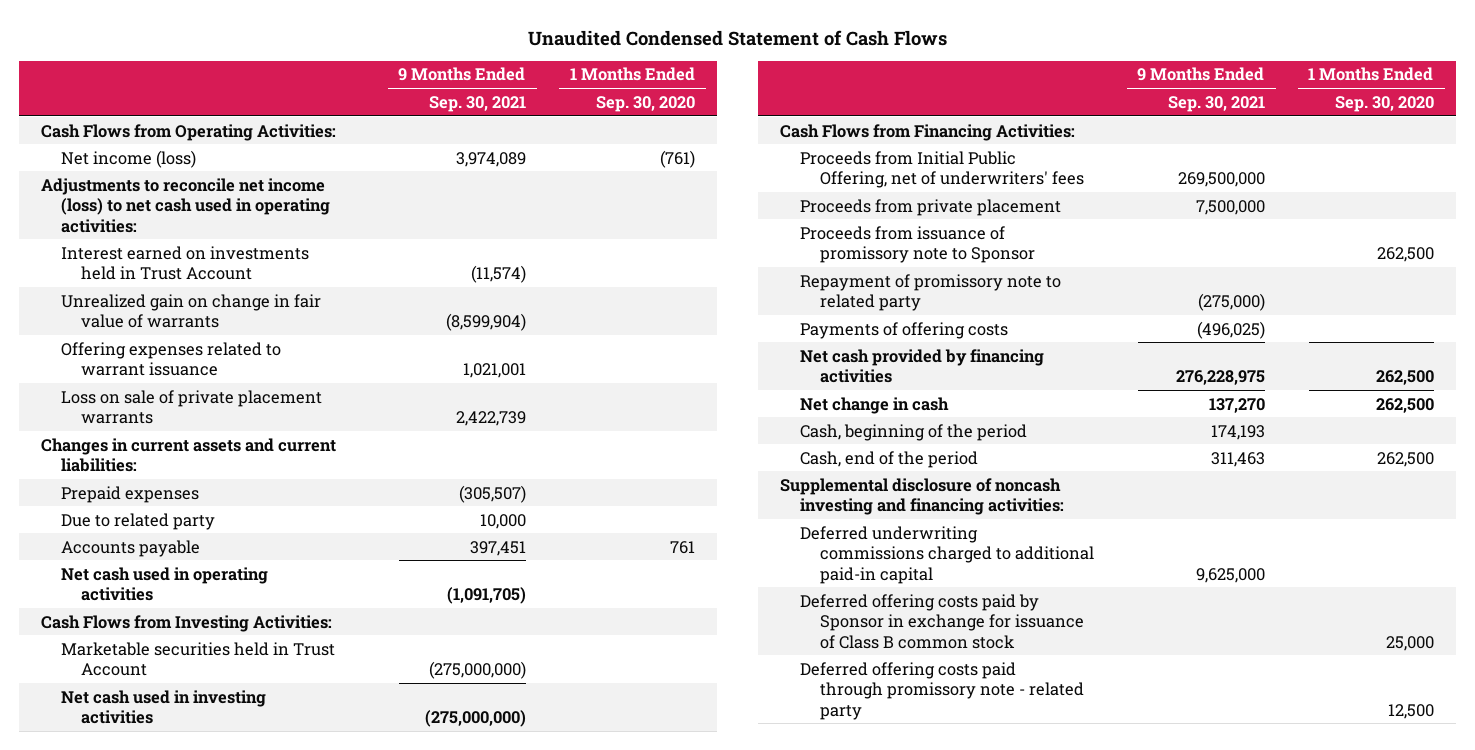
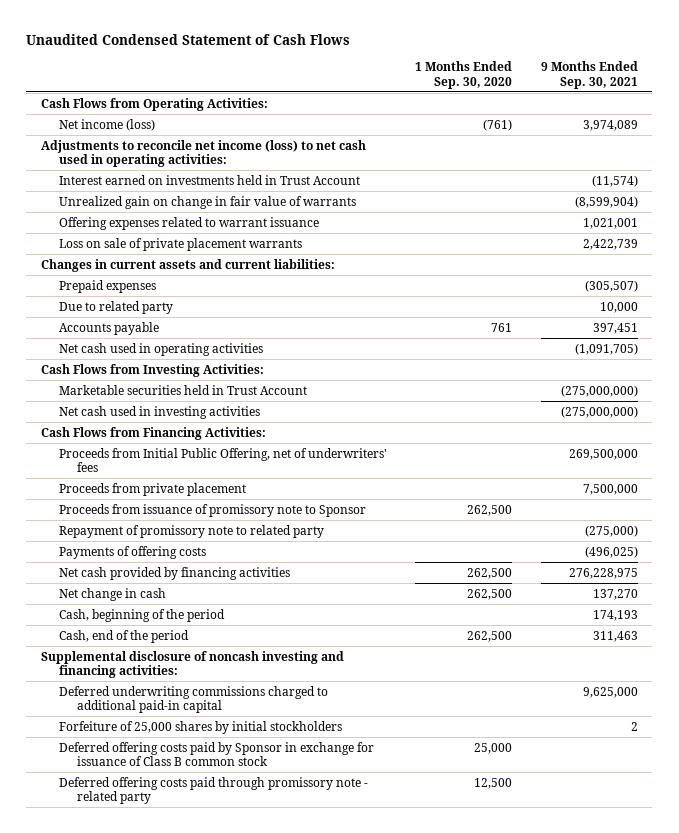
none -> [58,720,342,734] Forfeiture of 25,000 shares by initial stockholders

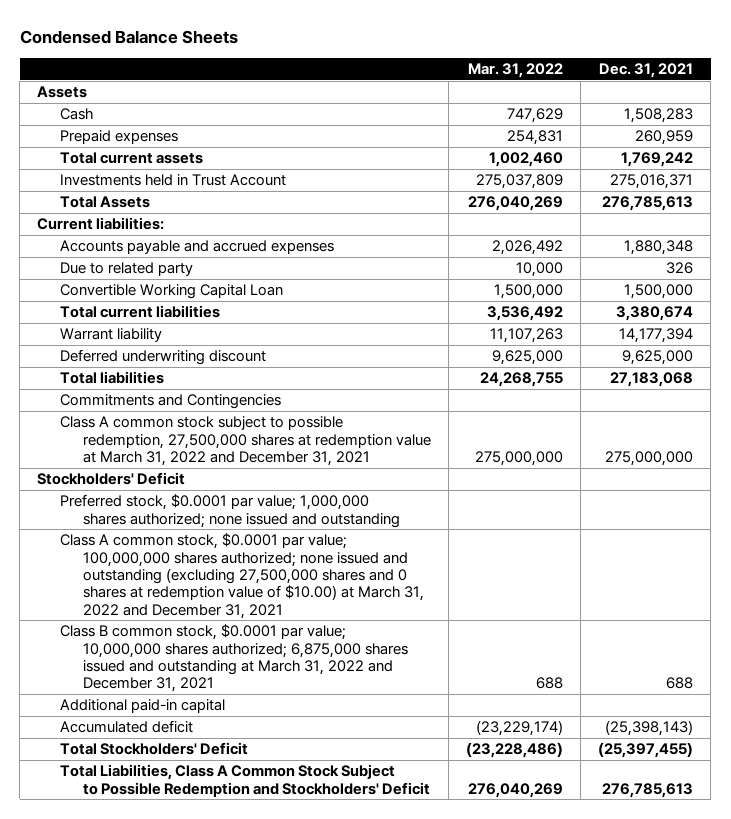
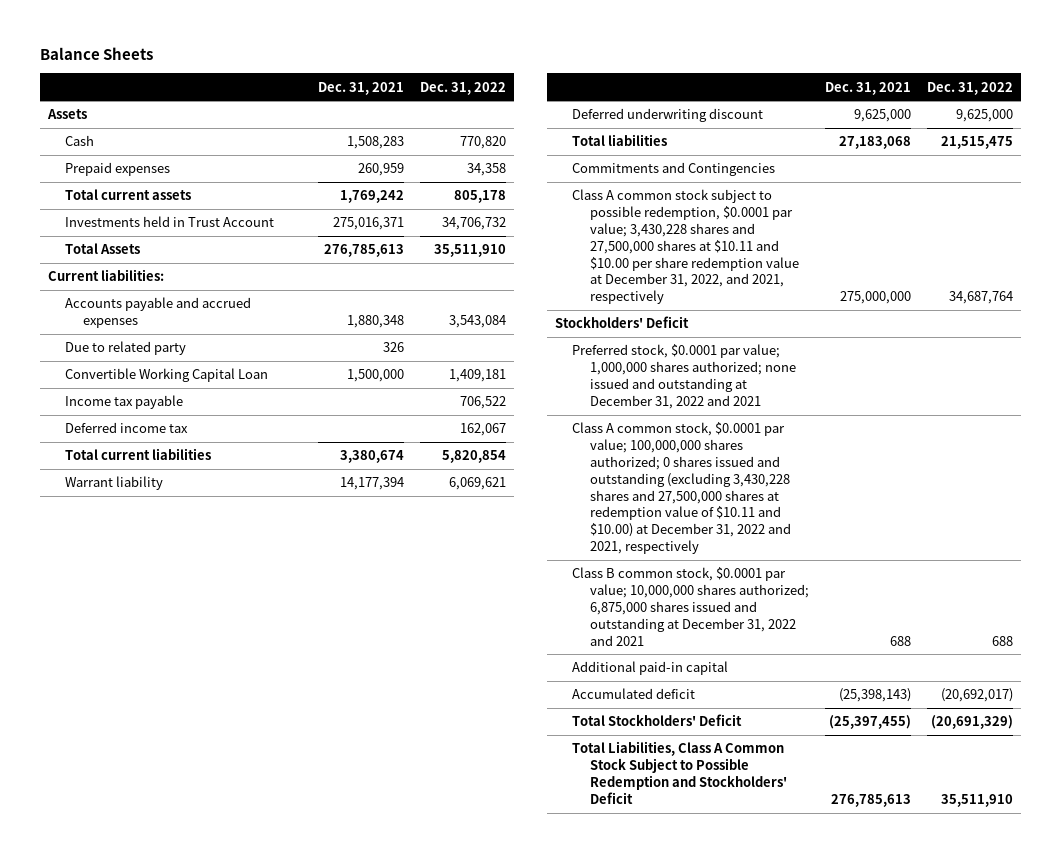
[19,29,238,44] Condensed Balance Sheets -> [39,47,153,61] Balance Sheets
[467,63,563,79] Mar. 31, 2022 -> none
none -> [419,81,506,95] Dec. 31, 2022
none -> [65,395,184,410] Income tax payable
none -> [65,422,189,434] Deferred income tax
[60,416,431,467] Class A common stock subject to possible redemption, 27,500,000 shares at redemption value at March 31, 2022 and December 31, 2021 -> [572,189,799,305] Class A common stock subject to possible redemption, $0.0001 par value; 3,430,228 shares and 27,500,000 shares at $10.11 and $10.00 per share redemption value at December 31, 2022, and 2021, respectively
[60,494,400,528] Preferred stock, $0.0001 par value; 1,000,000 shares authorized; none issued and outstanding -> [572,344,796,409] Preferred stock, $0.0001 par value; 1,000,000 shares authorized; none issued and outstanding at December 31, 2022 and 2021
[60,533,424,619] Class A common stock, $0.0001 par value; 100,000,000 shares authorized; none issued and outstanding (excluding 27,500,000 shares and 0 shares at redemption value of $10.00) at March 31, 2022 and December 31, 2021 -> [572,422,791,555] Class A common stock, $0.0001 par value; 100,000,000 shares authorized; 0 shares issued and outstanding (excluding 3,430,228 shares and 27,500,000 shares at redemption value of $10.11 and $10.00) at December 31, 2022 and 2021, respectively
[60,624,408,693] Class B common stock, $0.0001 par value; 10,000,000 shares authorized; 6,875,000 shares issued and outstanding at March 31, 2022 and December 31, 2021 -> [572,567,809,646] Class B common stock, $0.0001 par value; 10,000,000 shares authorized; 6,875,000 shares issued and outstanding at December 31, 2022 and 2021

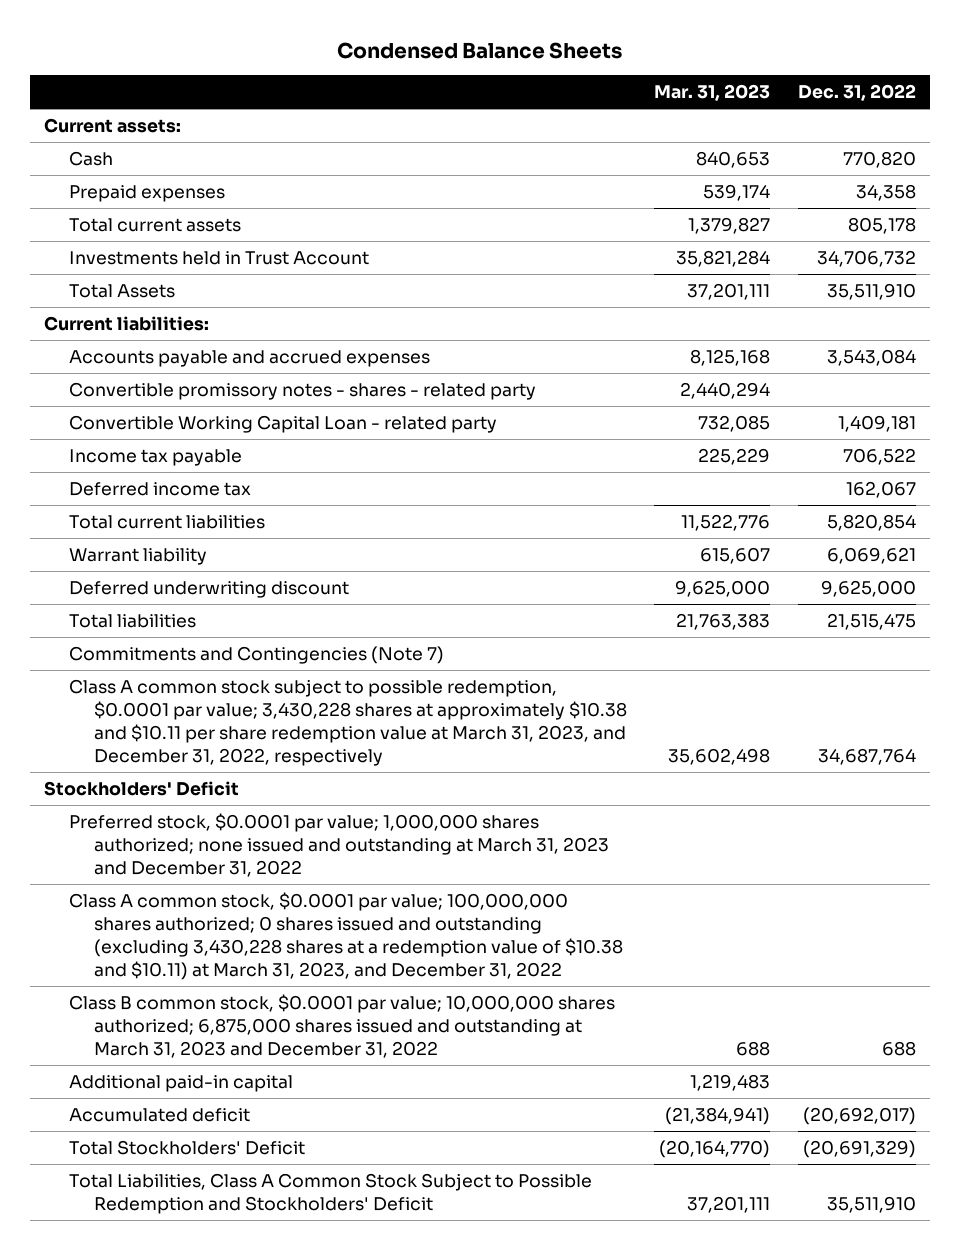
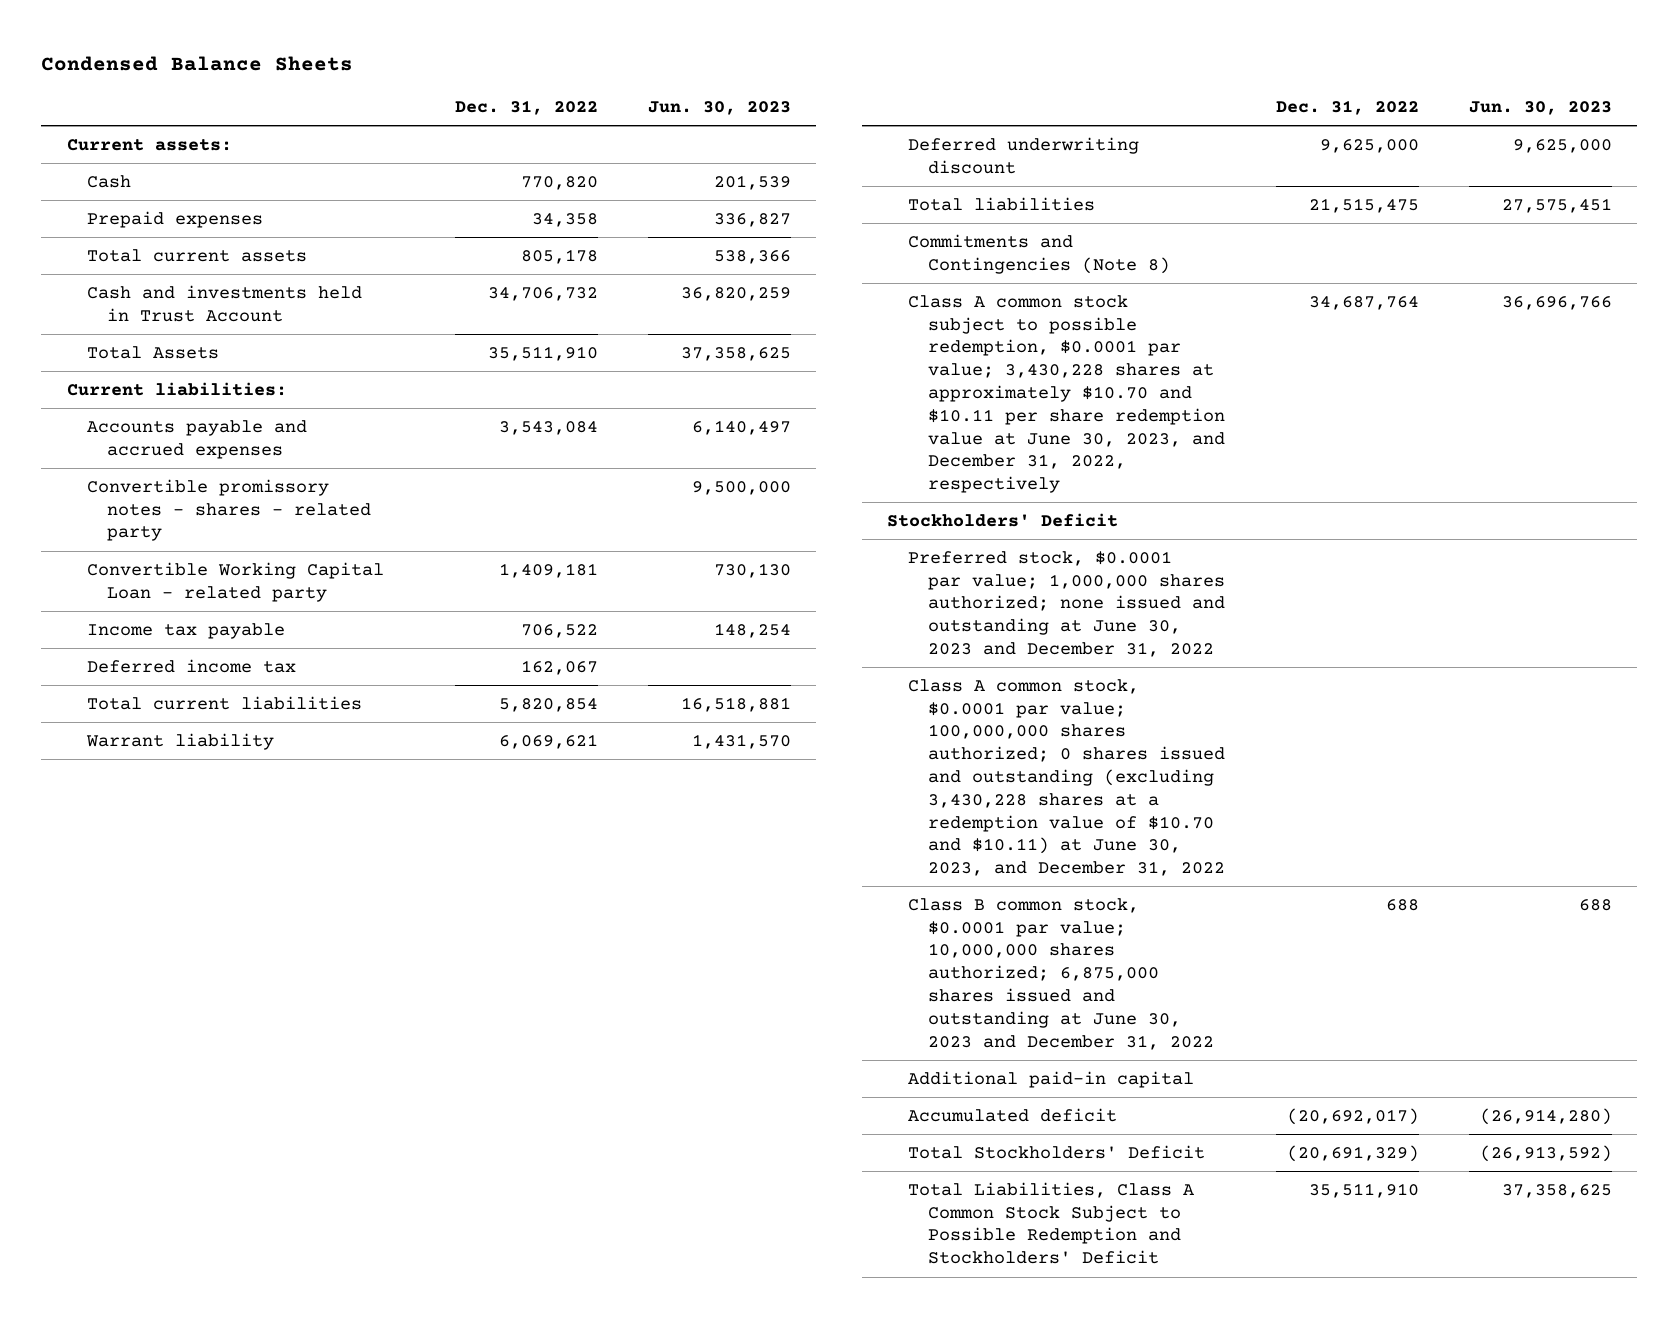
[654,84,771,102] Mar. 31, 2023 -> none
none -> [648,101,792,116] Jun. 30, 2023
[68,250,369,265] Investments held in Trust Account -> [87,284,363,322] Cash and investments held in Trust Account
[68,645,444,664] Commitments and Contingencies (Note 7) -> [907,233,1171,274] Commitments and Contingencies (Note 8)
[68,678,627,767] Class A common stock subject to possible redemption, $0.0001 par value; 3,430,228 shares at approximately $10.38 and $10.11 per share redemption value at March 31, 2023, and December 31, 2022, respectively -> [907,294,1226,494] Class A common stock subject to possible redemption, $0.0001 par value; 3,430,228 shares at approximately $10.70 and $10.11 per share redemption value at June 30, 2023, and December 31, 2022, respectively
[68,812,609,878] Preferred stock, $0.0001 par value; 1,000,000 shares authorized; none issued and outstanding at March 31, 2023 and December 31, 2022 -> [907,550,1226,658] Preferred stock, $0.0001 par value; 1,000,000 shares authorized; none issued and outstanding at June 30, 2023 and December 31, 2022
[68,891,623,981] Class A common stock, $0.0001 par value; 100,000,000 shares authorized; 0 shares issued and outstanding (excluding 3,430,228 shares at a redemption value of $10.38 and $10.11) at March 31, 2023, and December 31, 2022 -> [907,678,1226,877] Class A common stock, $0.0001 par value; 100,000,000 shares authorized; 0 shares issued and outstanding (excluding 3,430,228 shares at a redemption value of $10.70 and $10.11) at June 30, 2023, and December 31, 2022
[68,993,615,1059] Class B common stock, $0.0001 par value; 10,000,000 shares authorized; 6,875,000 shares issued and outstanding at March 31, 2023 and December 31, 2022 -> [907,897,1215,1050] Class B common stock, $0.0001 par value; 10,000,000 shares authorized; 6,875,000 shares issued and outstanding at June 30, 2023 and December 31, 2022

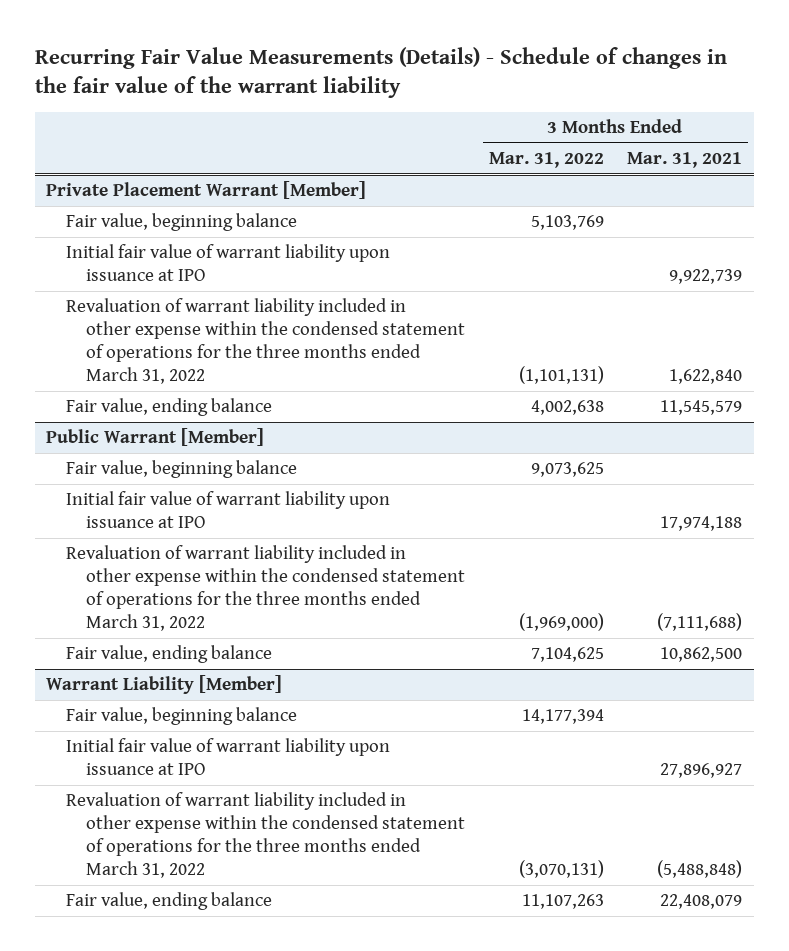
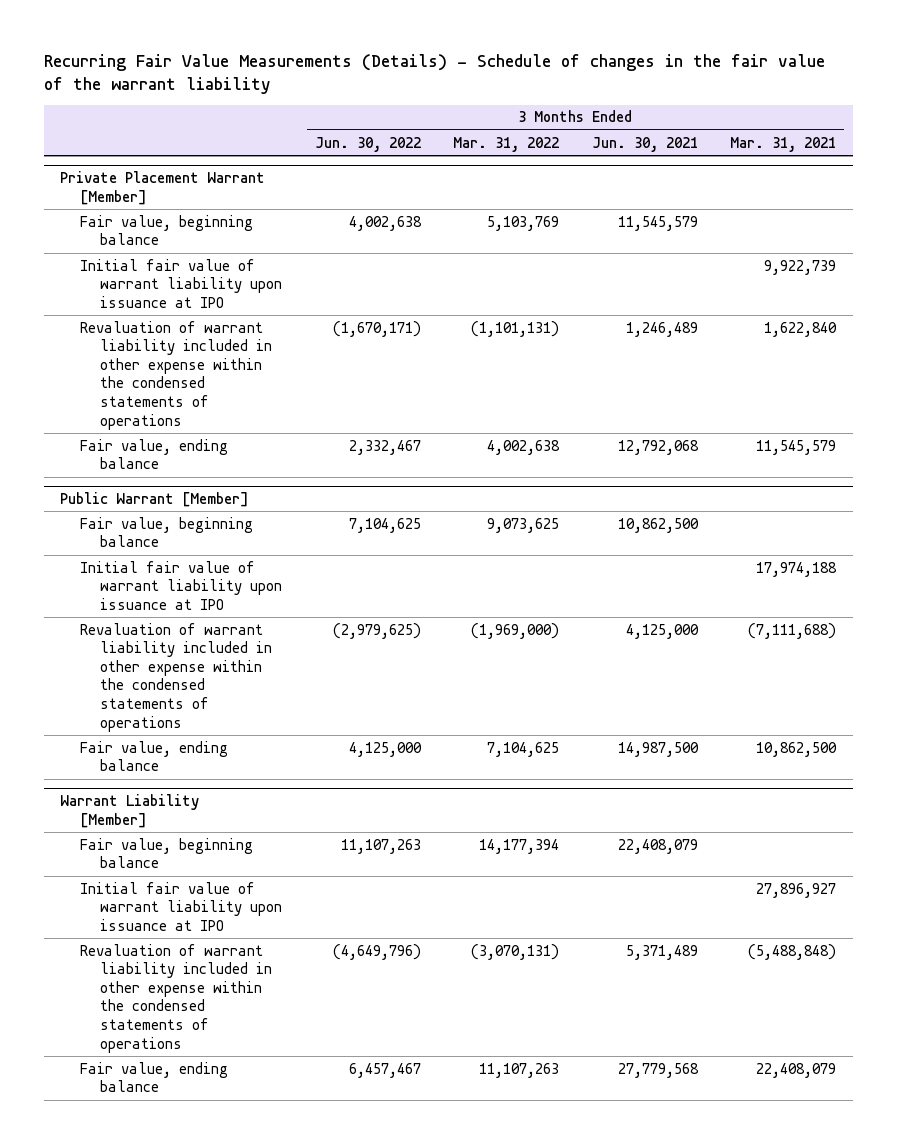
none -> [314,136,421,152] Jun. 30, 2022
none -> [591,136,698,152] Jun. 30, 2021
[66,298,466,385] Revaluation of warrant liability included in other expense within the condensed statement of operations for the three months ended March 31, 2022 -> [80,320,273,430] Revaluation of warrant liability included in other expense within the condensed statements of operations
[66,545,466,632] Revaluation of warrant liability included in other expense within the condensed statement of operations for the three months ended March 31, 2022 -> [80,622,273,732] Revaluation of warrant liability included in other expense within the condensed statements of operations
[66,792,466,879] Revaluation of warrant liability included in other expense within the condensed statement of operations for the three months ended March 31, 2022 -> [80,943,273,1053] Revaluation of warrant liability included in other expense within the condensed statements of operations

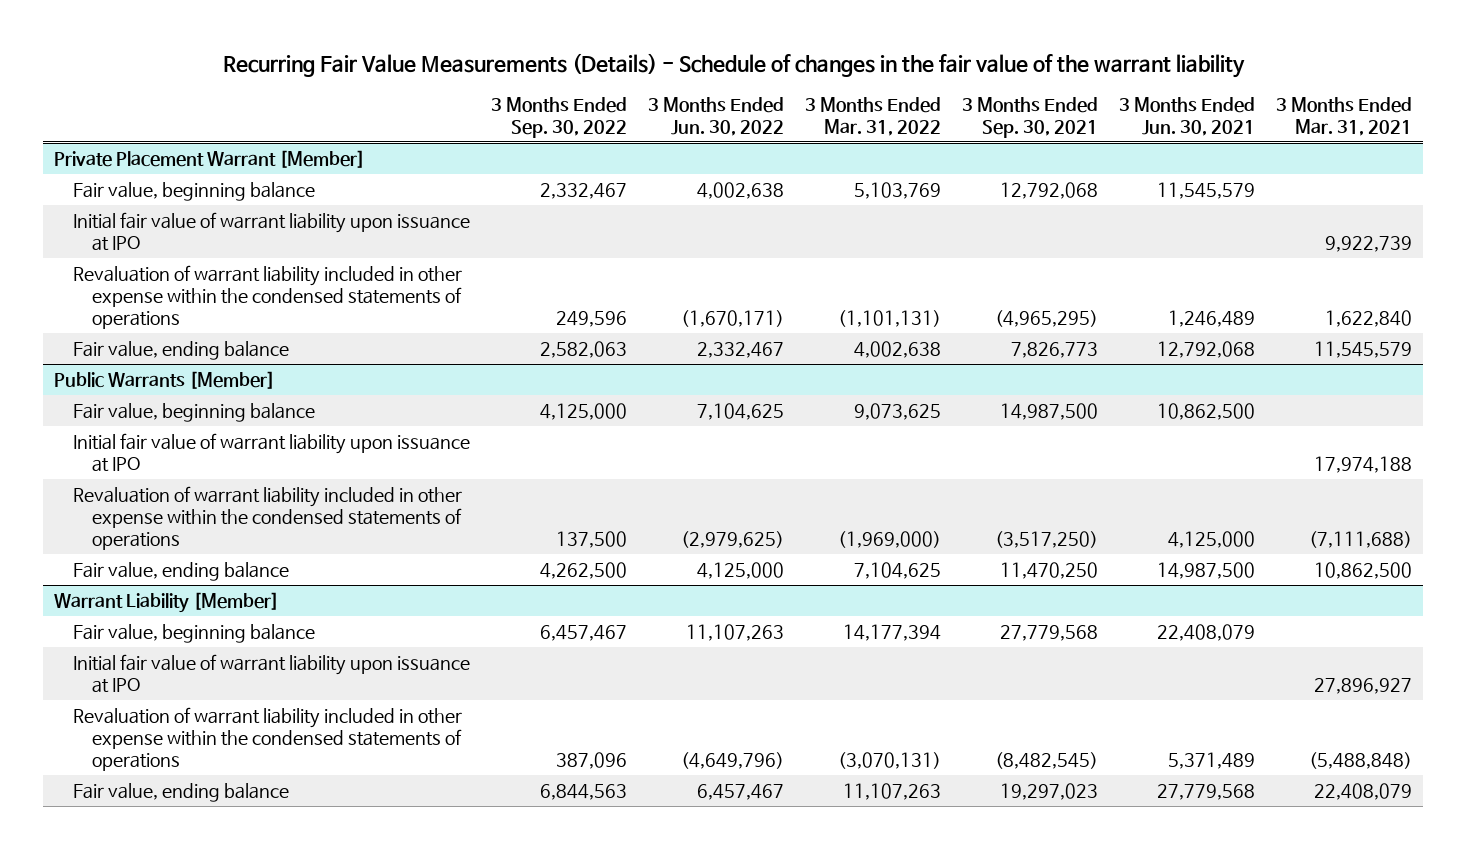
none -> [491,96,628,138] 3 Months Ended Sep. 30, 2022
none -> [962,96,1099,138] 3 Months Ended Sep. 30, 2021
[60,491,250,507] Public Warrant [Member] -> [53,370,275,389] Public Warrants [Member]

